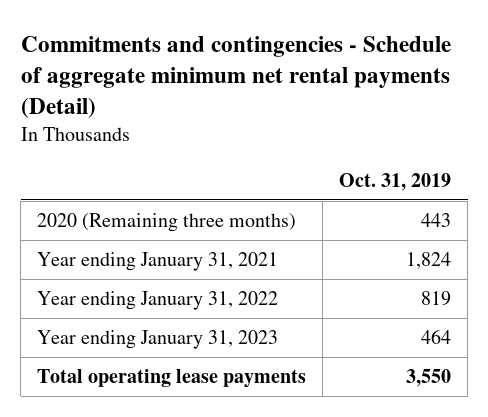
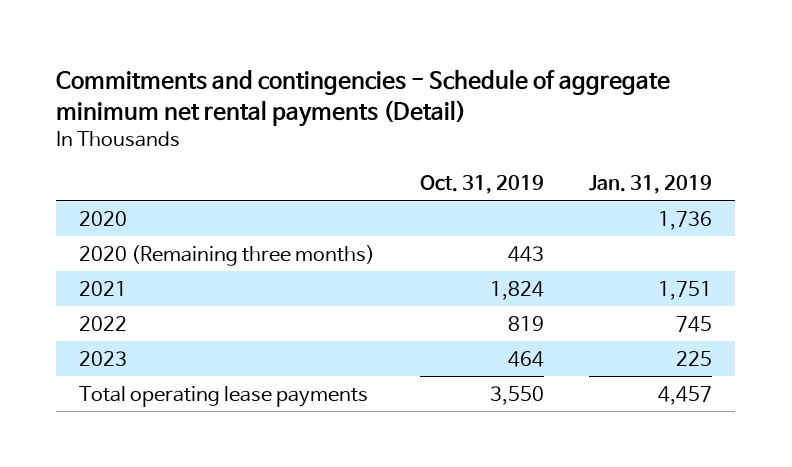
none -> [589,175,713,195] Jan. 31, 2019
none -> [79,210,128,226] 2020
[37,252,279,272] Year ending January 31, 2021 -> [79,280,128,296] 2021
[37,291,279,311] Year ending January 31, 2022 -> [79,315,128,331] 2022
[37,330,279,350] Year ending January 31, 2023 -> [79,350,128,366] 2023

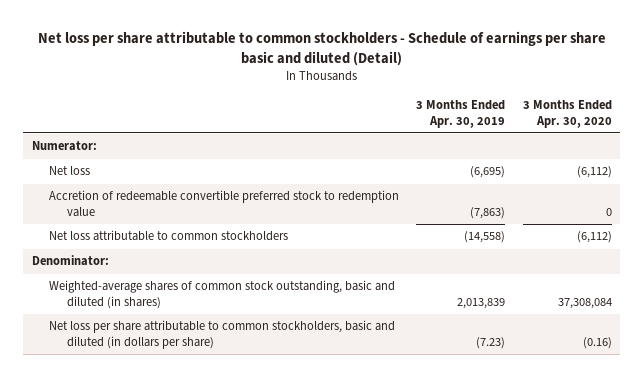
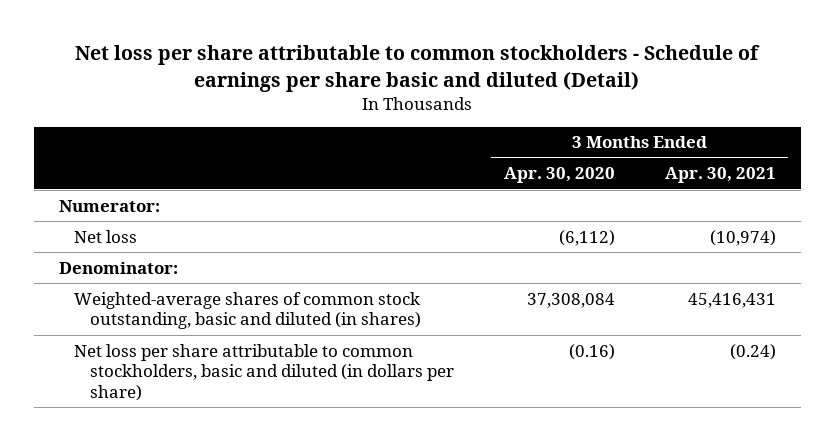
[416,99,506,128] 3 Months Ended Apr. 30, 2019 -> none
none -> [664,167,776,184] Apr. 30, 2021
[49,190,400,218] Accretion of redeemable convertible preferred stock to redemption value -> none
[49,230,289,242] Net loss attributable to common stockholders -> none

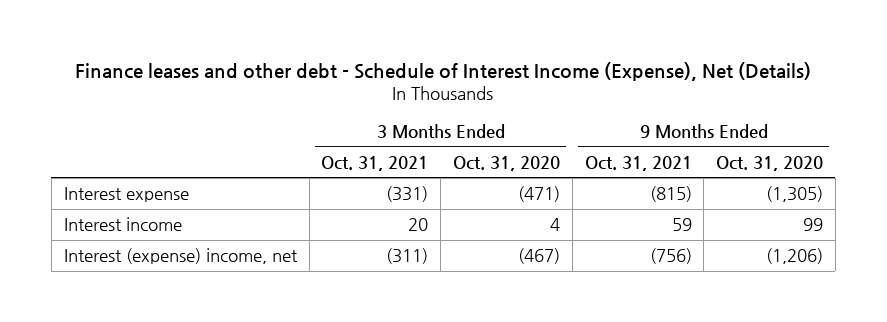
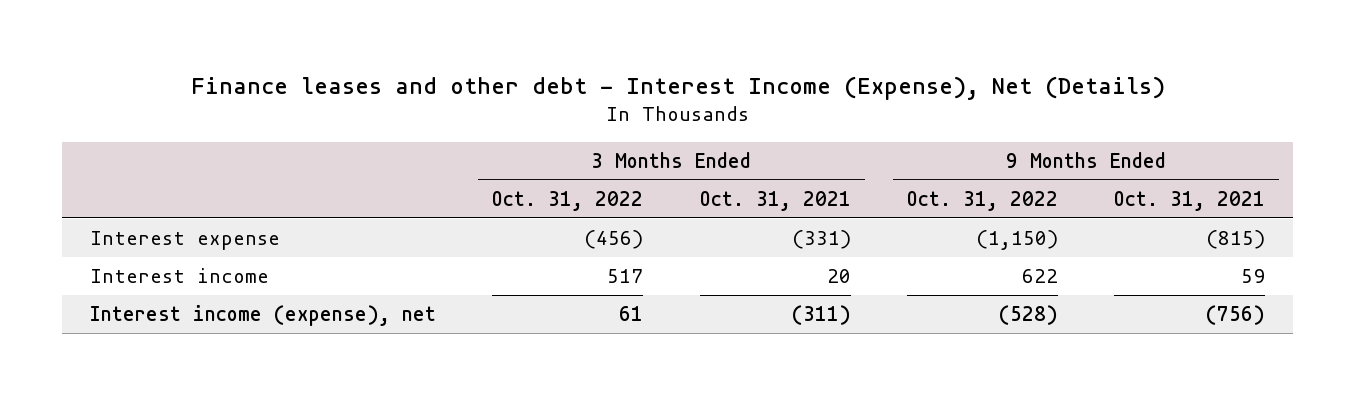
[75,61,812,81] Finance leases and other debt - Schedule of Interest Income (Expense), Net (Details) -> [190,75,1165,100] Finance leases and other debt - Interest Income (Expense), Net (Details)
[452,155,560,171] Oct. 31, 2020 -> none
[716,155,824,171] Oct. 31, 2020 -> none
none -> [492,190,644,211] Oct. 31, 2022
none -> [906,190,1058,211] Oct. 31, 2022
[63,248,298,265] Interest (expense) income, net -> [90,305,437,327] Interest income (expense), net

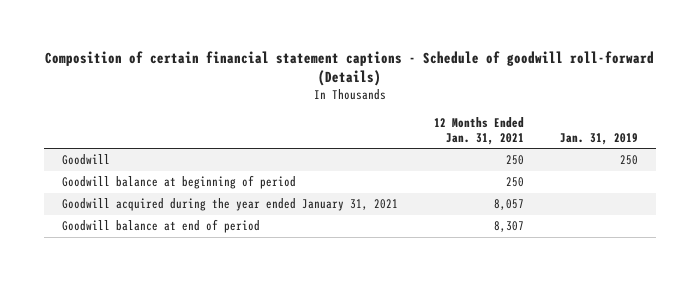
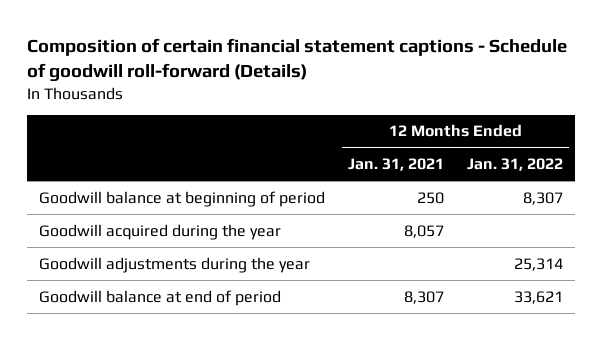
[559,132,638,145] Jan. 31, 2019 -> none
none -> [467,158,564,172] Jan. 31, 2022
[61,154,110,166] Goodwill -> none
[61,198,398,212] Goodwill acquired during the year ended January 31, 2021 -> [38,223,281,240] Goodwill acquired during the year
none -> [38,256,310,273] Goodwill adjustments during the year

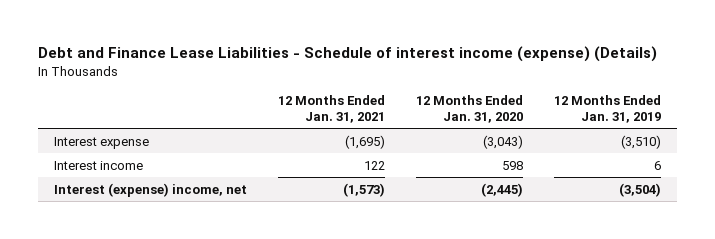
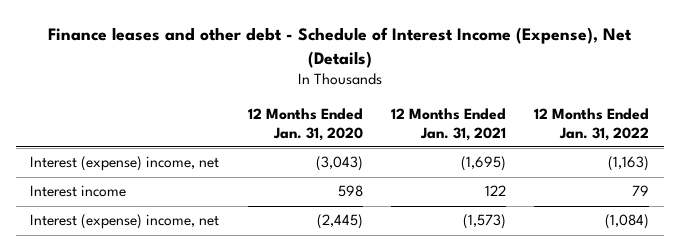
[38,46,658,63] Debt and Finance Lease Liabilities - Schedule of interest income (expense) (Details) -> [47,26,632,68] Finance leases and other debt - Schedule of Interest Income (Expense), Net (Details)
[554,95,662,123] 12 Months Ended Jan. 31, 2019 -> none
none -> [534,107,650,141] 12 Months Ended Jan. 31, 2022
[53,136,149,149] Interest expense -> [30,156,220,172] Interest (expense) income, net

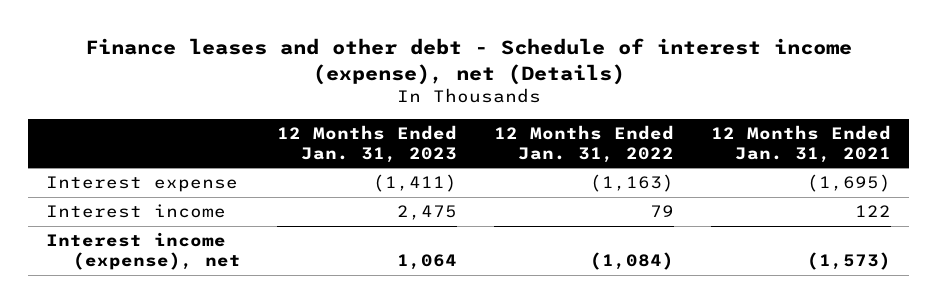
[47,26,632,68] Finance leases and other debt - Schedule of Interest Income (Expense), Net (Details) -> [84,37,852,85] Finance leases and other debt - Schedule of interest income (expense), net (Details)
[247,107,363,141] 12 Months Ended Jan. 31, 2020 -> none
none -> [277,124,458,163] 12 Months Ended Jan. 31, 2023
[30,156,220,172] Interest (expense) income, net -> [46,176,239,193] Interest expense
[30,214,220,230] Interest (expense) income, net -> [46,232,241,271] Interest income (expense), net

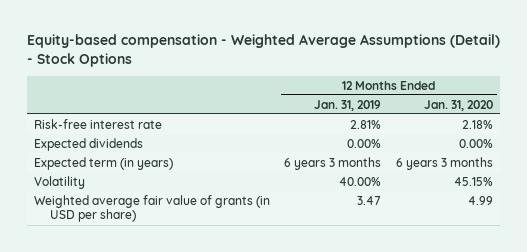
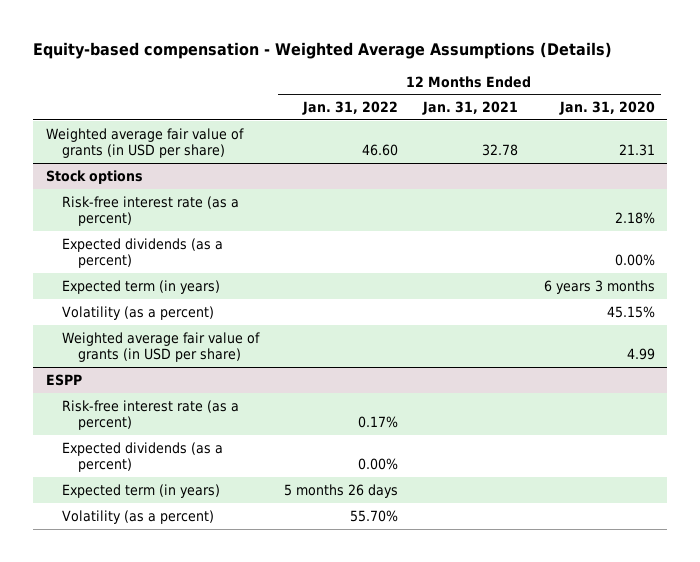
[26,34,500,68] Equity-based compensation - Weighted Average Assumptions (Detail) - Stock Options -> [32,41,612,59] Equity-based compensation - Weighted Average Assumptions (Details)
[314,99,382,111] Jan. 31, 2019 -> none
none -> [302,101,399,116] Jan. 31, 2022
none -> [422,101,519,116] Jan. 31, 2021
none -> [45,127,244,159] Weighted average fair value of grants (in USD per share)
none -> [45,169,143,184] Stock options
[33,118,162,129] Risk-free interest rate -> [62,195,240,227] Risk-free interest rate (as a percent)
[33,137,143,151] Expected dividends -> [62,237,224,269] Expected dividends (as a percent)
[33,175,85,189] Volatility -> [62,305,215,320] Volatility (as a percent)
none -> [45,373,82,386] ESPP
none -> [62,399,240,431] Risk-free interest rate (as a percent)
none -> [62,441,224,473] Expected dividends (as a percent)
none -> [62,483,221,498] Expected term (in years)
none -> [62,509,215,524] Volatility (as a percent)

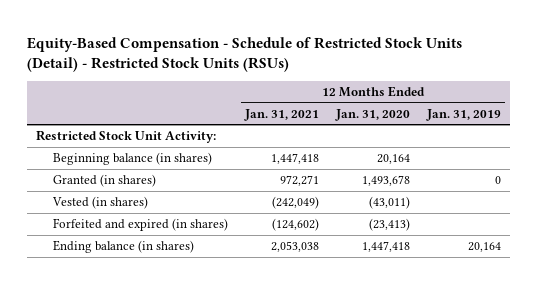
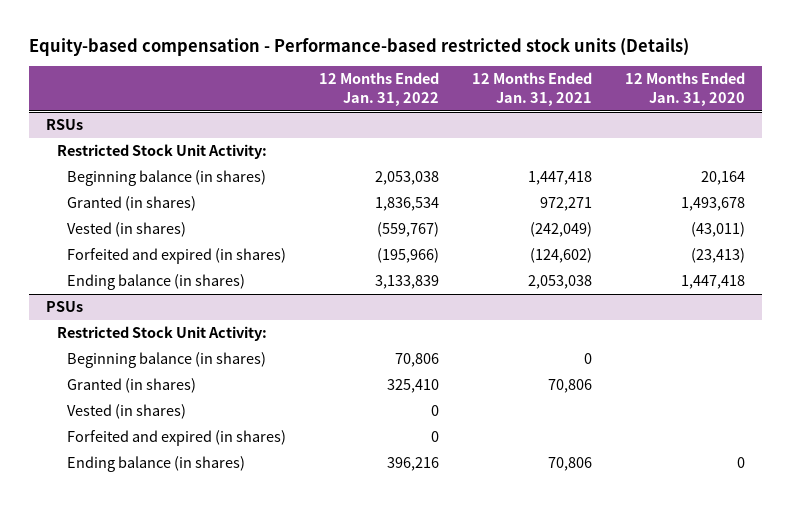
[27,36,463,72] Equity-Based Compensation - Schedule of Restricted Stock Units (Detail) - Restricted Stock Units (RSUs) -> [29,37,690,56] Equity-based compensation - Performance-based restricted stock units (Details)
[426,108,502,121] Jan. 31, 2019 -> none
none -> [319,72,440,106] 12 Months Ended Jan. 31, 2022
none -> [45,119,83,131] RSUs
none -> [45,301,83,313] PSUs
none -> [56,326,267,342] Restricted Stock Unit Activity:
none -> [67,352,267,369] Beginning balance (in shares)
none -> [67,378,197,394] Granted (in shares)
none -> [67,404,187,420] Vested (in shares)
none -> [67,430,287,447] Forfeited and expired (in shares)
none -> [67,456,246,473] Ending balance (in shares)

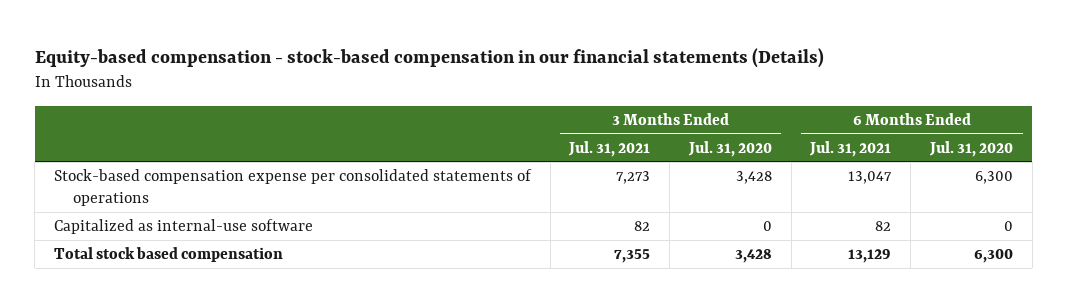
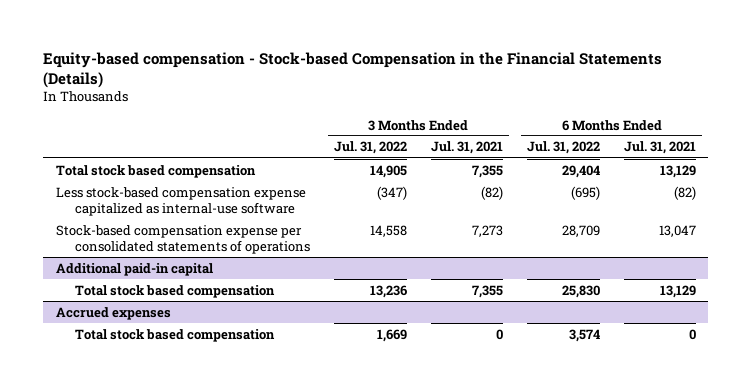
[34,47,824,68] Equity-based compensation - stock-based compensation in our financial statements (Details) -> [43,51,663,88] Equity-based compensation - Stock-based Compensation in the Financial Statements (Details)
[687,140,772,157] Jul. 31, 2020 -> none
[928,140,1013,157] Jul. 31, 2020 -> none
none -> [333,141,407,155] Jul. 31, 2022
none -> [527,141,601,155] Jul. 31, 2022
none -> [55,164,256,178] Total stock based compensation
none -> [55,186,306,216] Less stock-based compensation expense capitalized as internal-use software
[53,219,313,235] Capitalized as internal-use software -> none
none -> [55,262,213,276] Additional paid-in capital
none -> [55,306,171,320] Accrued expenses
none -> [74,328,275,342] Total stock based compensation

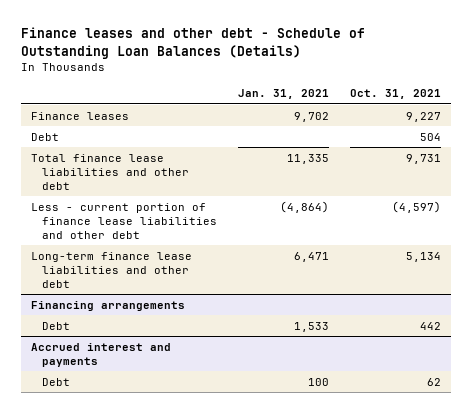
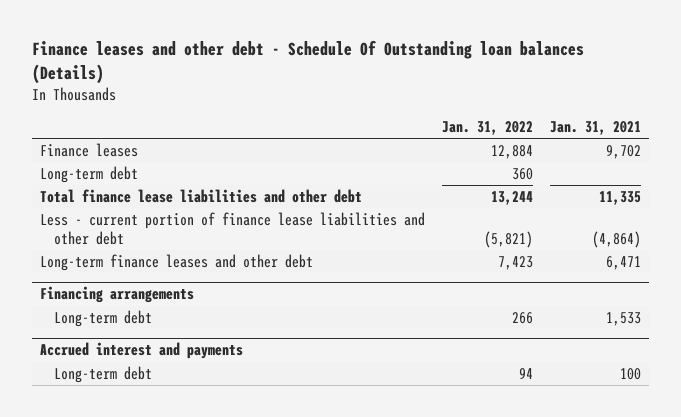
[20,27,365,59] Finance leases and other debt - Schedule of Outstanding Loan Balances (Details) -> [31,40,584,85] Finance leases and other debt - Schedule Of Outstanding loan balances (Details)
[349,88,441,99] Oct. 31, 2021 -> none
none -> [441,121,533,136] Jan. 31, 2022
[31,132,60,141] Debt -> [40,165,139,183] Long-term debt
[31,251,193,288] Long-term finance lease liabilities and other debt -> [40,253,314,271] Long-term finance leases and other debt
[42,321,71,330] Debt -> [54,309,153,327] Long-term debt
[42,377,71,386] Debt -> [54,365,153,383] Long-term debt

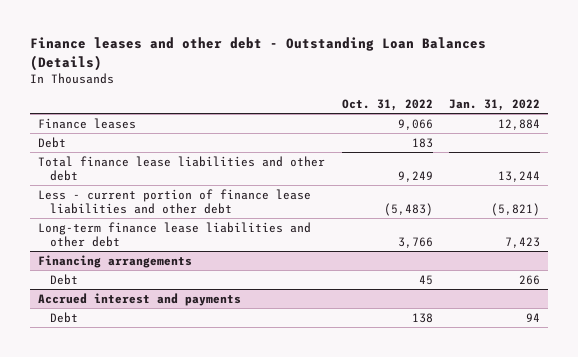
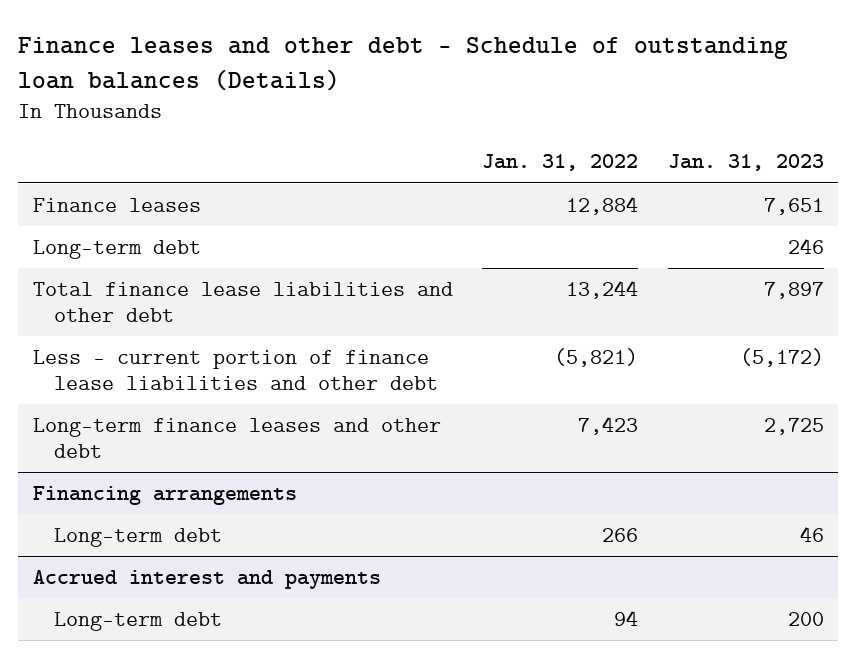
[30,37,487,71] Finance leases and other debt - Outstanding Loan Balances (Details) -> [18,37,789,91] Finance leases and other debt - Schedule of outstanding loan balances (Details)
[341,98,433,111] Oct. 31, 2022 -> none
none -> [667,154,824,172] Jan. 31, 2023
[38,136,67,148] Debt -> [32,239,201,259] Long-term debt
[38,221,312,248] Long-term finance lease liabilities and other debt -> [32,417,441,458] Long-term finance leases and other debt
[49,273,78,285] Debt -> [53,527,222,547] Long-term debt
[49,311,78,323] Debt -> [53,611,222,631] Long-term debt

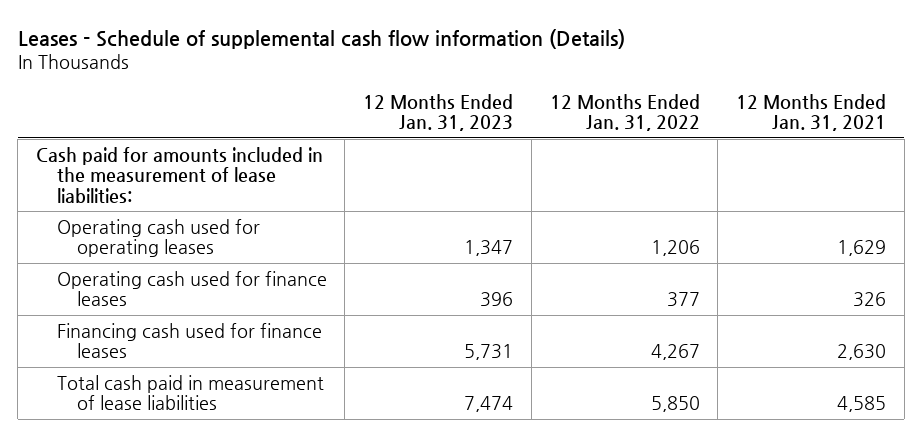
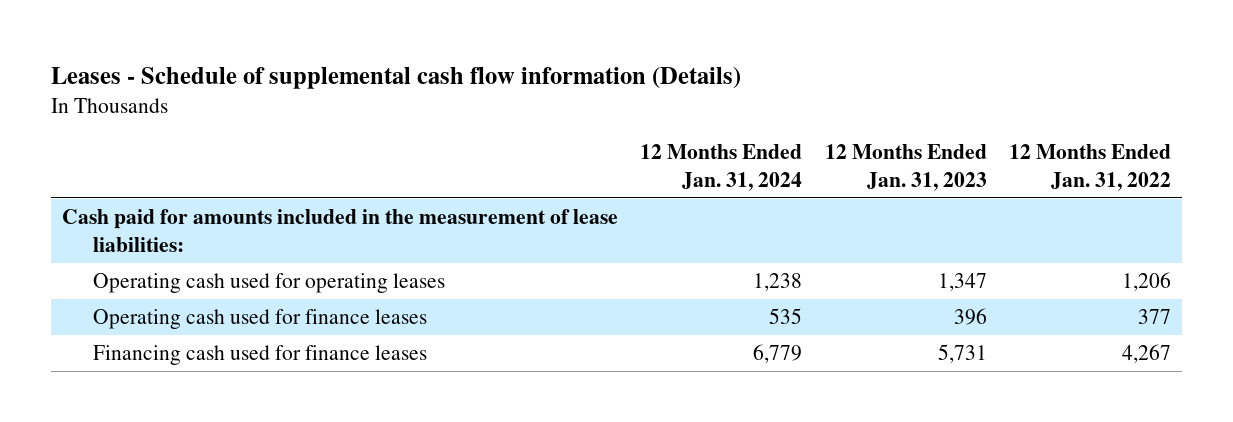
[736,93,887,132] 12 Months Ended Jan. 31, 2021 -> none
none -> [640,144,803,191] 12 Months Ended Jan. 31, 2024
[56,374,324,411] Total cash paid in measurement of lease liabilities -> none

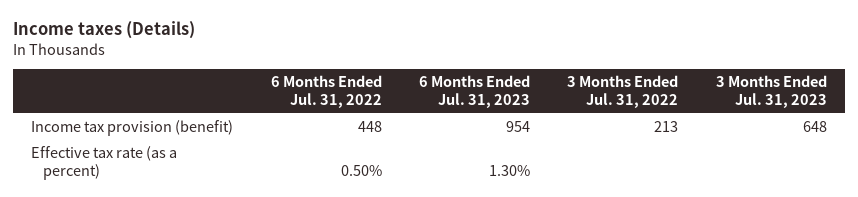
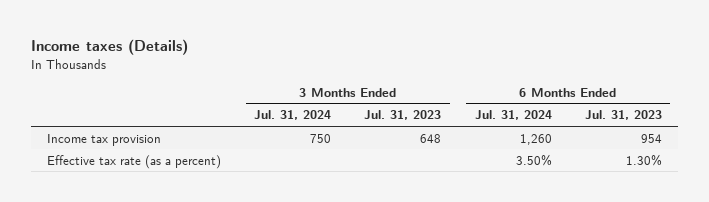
[270,75,382,109] 6 Months Ended Jul. 31, 2022 -> none
[567,75,679,109] 3 Months Ended Jul. 31, 2022 -> none
none -> [254,110,332,121] Jul. 31, 2024
none -> [474,110,552,121] Jul. 31, 2024
[31,120,234,137] Income tax provision (benefit) -> [47,133,162,146] Income tax provision

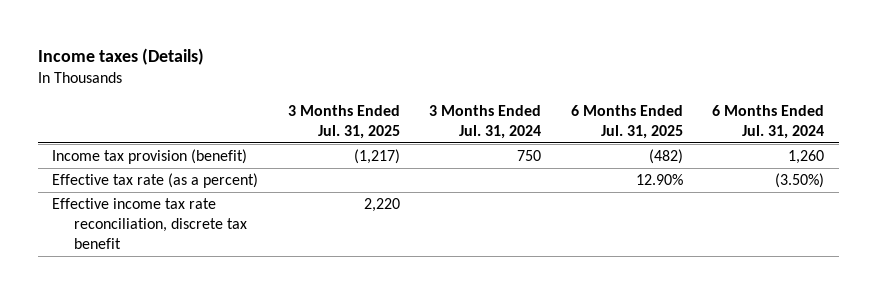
[364,110,442,121] Jul. 31, 2023 -> none
[584,110,662,121] Jul. 31, 2023 -> none
none -> [287,104,400,139] 3 Months Ended Jul. 31, 2025
none -> [570,104,683,139] 6 Months Ended Jul. 31, 2025
[47,133,162,146] Income tax provision -> [52,149,248,165] Income tax provision (benefit)
[515,153,552,166] 3.50% -> [774,173,824,189] (3.50%)
none -> [52,198,248,250] Effective income tax rate reconciliation, discrete tax benefit

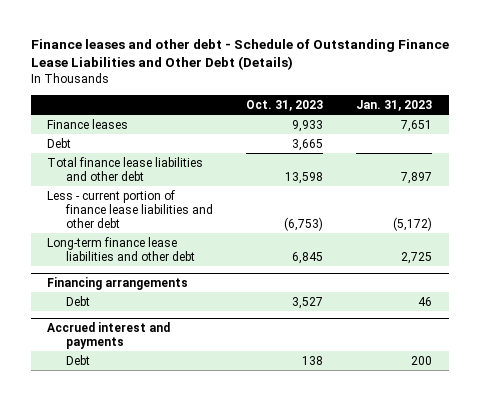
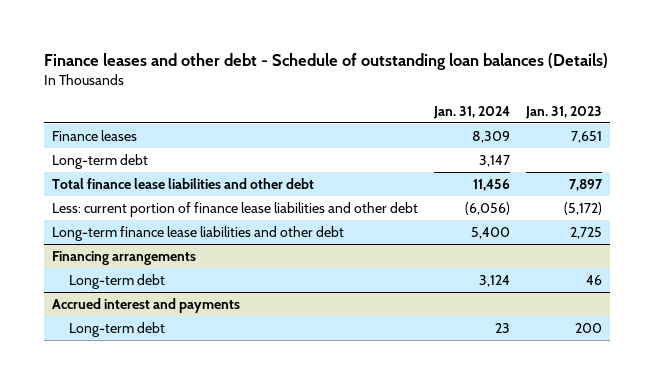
[30,39,449,71] Finance leases and other debt - Schedule of Outstanding Finance Lease Liabilities and Other Debt (Details) -> [44,53,609,71] Finance leases and other debt - Schedule of outstanding loan balances (Details)
[246,99,324,111] Oct. 31, 2023 -> none
none -> [432,106,510,120] Jan. 31, 2024
[47,137,72,148] Debt -> [52,153,149,169] Long-term debt
[47,189,213,228] Less - current portion of finance lease liabilities and other debt -> [52,201,419,217] Less: current portion of finance lease liabilities and other debt
[65,295,90,306] Debt -> [69,273,166,289] Long-term debt
[65,354,90,365] Debt -> [69,321,166,337] Long-term debt

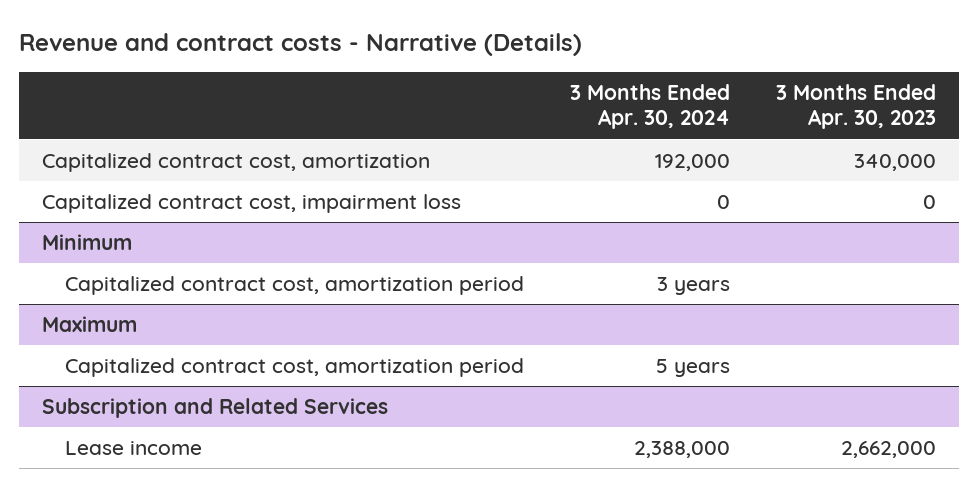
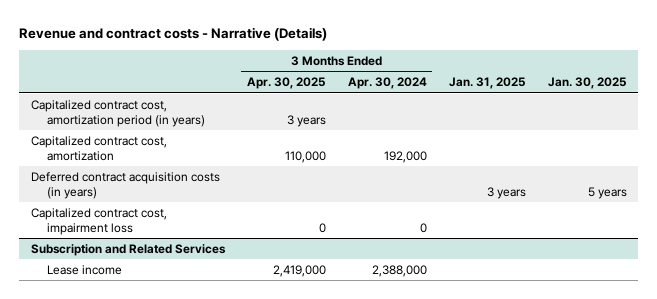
[775,84,936,130] 3 Months Ended Apr. 30, 2023 -> none
none -> [246,77,326,90] Apr. 30, 2025
none -> [448,77,526,90] Jan. 31, 2025
none -> [547,77,627,90] Jan. 30, 2025
none -> [30,99,206,128] Capitalized contract cost, amortization period (in years)
none -> [30,171,220,200] Deferred contract acquisition costs (in years)
[42,234,133,251] Minimum -> none
[65,276,525,296] Capitalized contract cost, amortization period -> none
[42,316,138,333] Maximum -> none
[65,358,525,378] Capitalized contract cost, amortization period -> none

